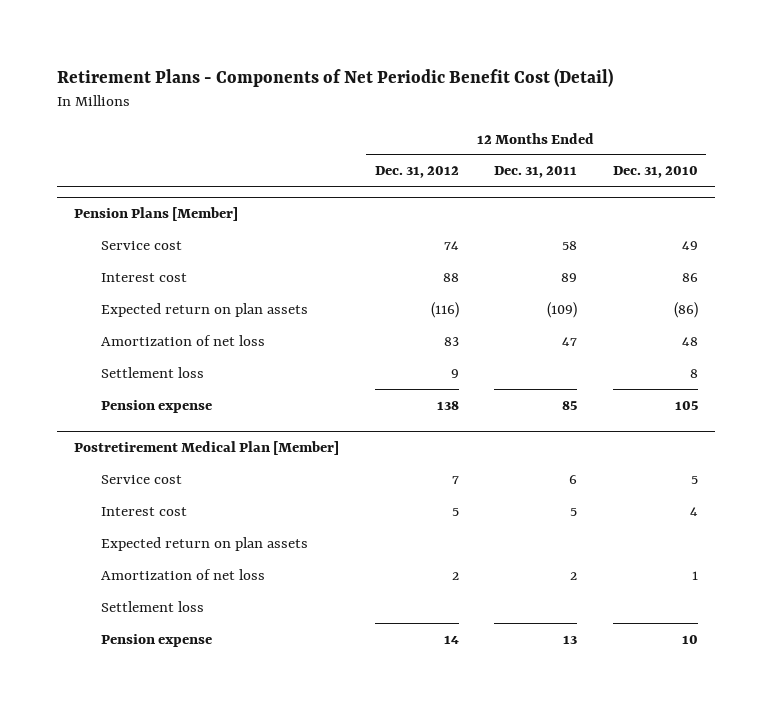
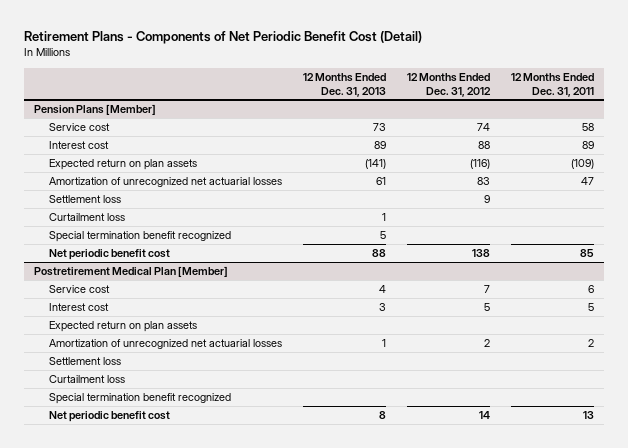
[612,166,698,179] Dec. 31, 2010 -> none
none -> [302,72,386,97] 12 Months Ended Dec. 31, 2013
[101,334,266,346] Amortization of net loss -> [48,176,282,187] Amortization of unrecognized net actuarial losses
none -> [48,212,125,221] Curtailment loss
none -> [48,230,231,242] Special termination benefit recognized
[101,399,213,413] Pension expense -> [48,248,170,260] Net periodic benefit cost
[101,568,266,580] Amortization of net loss -> [48,338,282,349] Amortization of unrecognized net actuarial losses
none -> [48,374,125,383] Curtailment loss
none -> [48,392,231,404] Special termination benefit recognized
[101,633,213,647] Pension expense -> [48,410,170,422] Net periodic benefit cost

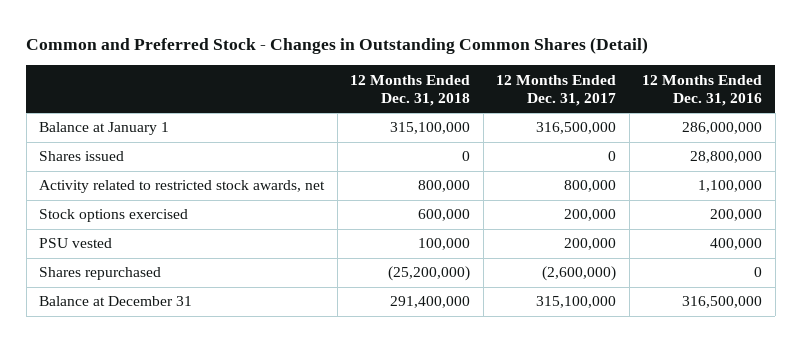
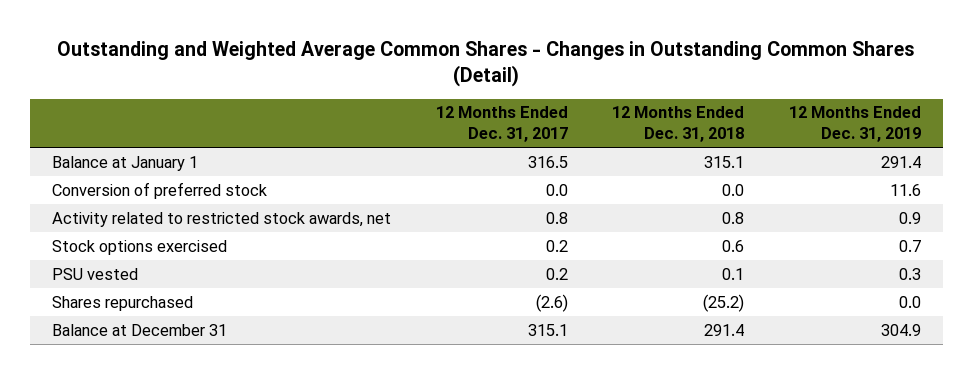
[26,37,649,55] Common and Preferred Stock - Changes in Outstanding Common Shares (Detail) -> [57,41,915,88] Outstanding and Weighted Average Common Shares - Changes in Outstanding Common Shares (Detail)
[642,74,763,106] 12 Months Ended Dec. 31, 2016 -> none
none -> [788,106,921,143] 12 Months Ended Dec. 31, 2019
[39,151,125,162] Shares issued -> none
[390,122,471,135] 315,100,000 -> [704,155,745,168] 315.1
[536,122,617,135] 316,500,000 -> [527,155,568,168] 316.5
none -> [52,181,268,199] Conversion of preferred stock
[418,180,471,193] 800,000 -> [722,211,745,224] 0.8
[564,180,617,193] 800,000 -> [545,211,568,224] 0.8
[418,209,471,222] 600,000 -> [722,239,745,252] 0.6
[564,209,617,222] 200,000 -> [545,239,568,252] 0.2
[418,238,471,251] 100,000 -> [722,267,745,280] 0.1
[564,238,617,251] 200,000 -> [545,267,568,280] 0.2
[388,266,471,282] (25,200,000) -> [703,293,745,312] (25.2)
[542,266,617,282] (2,600,000) -> [535,293,568,312] (2.6)
[390,296,471,309] 291,400,000 -> [704,323,745,336] 291.4
[536,296,617,309] 315,100,000 -> [527,323,568,336] 315.1

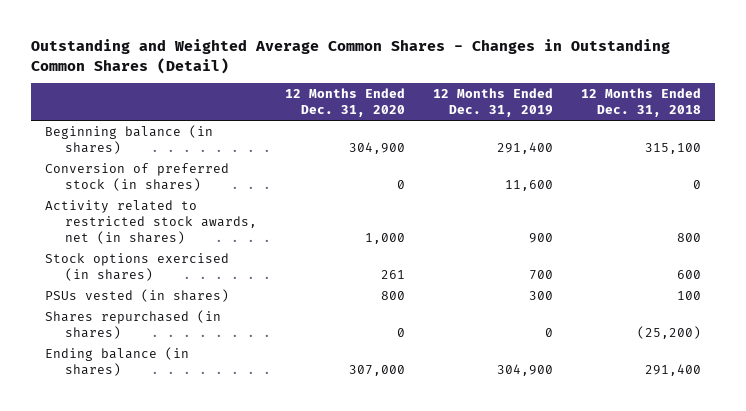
[435,106,568,143] 12 Months Ended Dec. 31, 2017 -> none
none -> [284,88,405,118] 12 Months Ended Dec. 31, 2020
[52,155,199,171] Balance at January 1 -> none
[52,323,228,336] Balance at December 31 -> none
none -> [45,124,214,154] Beginning balance (in shares)
[52,181,268,199] Conversion of preferred stock -> [45,162,230,191] Conversion of preferred stock (in shares)
[722,183,745,196] 0.0 -> [693,179,702,189] 0
[889,183,921,196] 11.6 -> [505,179,554,191] 11,600
[52,211,392,227] Activity related to restricted stock awards, net -> [45,199,257,244] Activity related to restricted stock awards, net (in shares)
[722,211,745,224] 0.8 -> [677,232,702,242] 800
[898,211,921,224] 0.9 -> [529,232,554,243] 900
[52,239,228,255] Stock options exercised -> [45,252,230,281] Stock options exercised (in shares)
[722,239,745,252] 0.6 -> [677,269,702,279] 600
[898,239,921,252] 0.7 -> [529,269,554,280] 700
[52,267,139,280] PSU vested -> [45,288,230,302] PSUs vested (in shares)
[722,267,745,280] 0.1 -> [677,290,702,300] 100
[898,267,921,280] 0.3 -> [529,290,554,300] 300
[52,295,194,311] Shares repurchased -> [45,309,222,339] Shares repurchased (in shares)
[703,293,745,312] (25.2) -> [637,325,702,339] (25,200)
[898,295,921,308] 0.0 -> [545,327,554,337] 0
none -> [45,346,190,376] Ending balance (in shares)

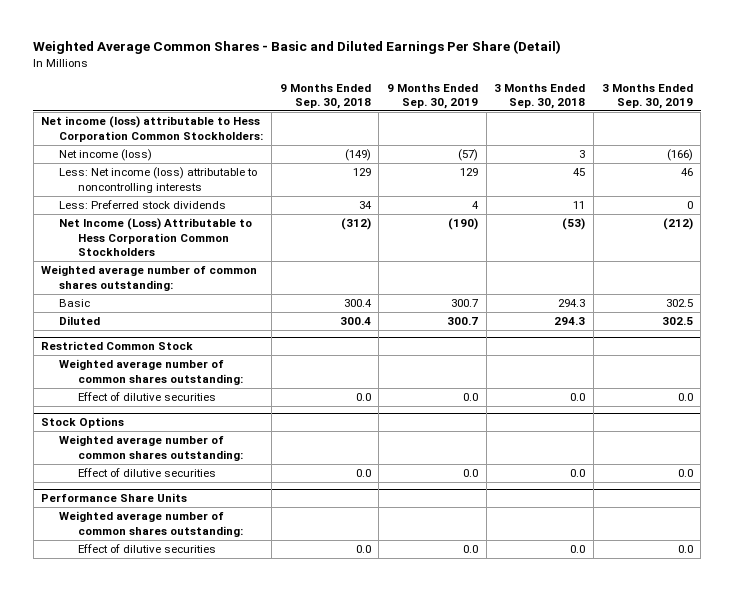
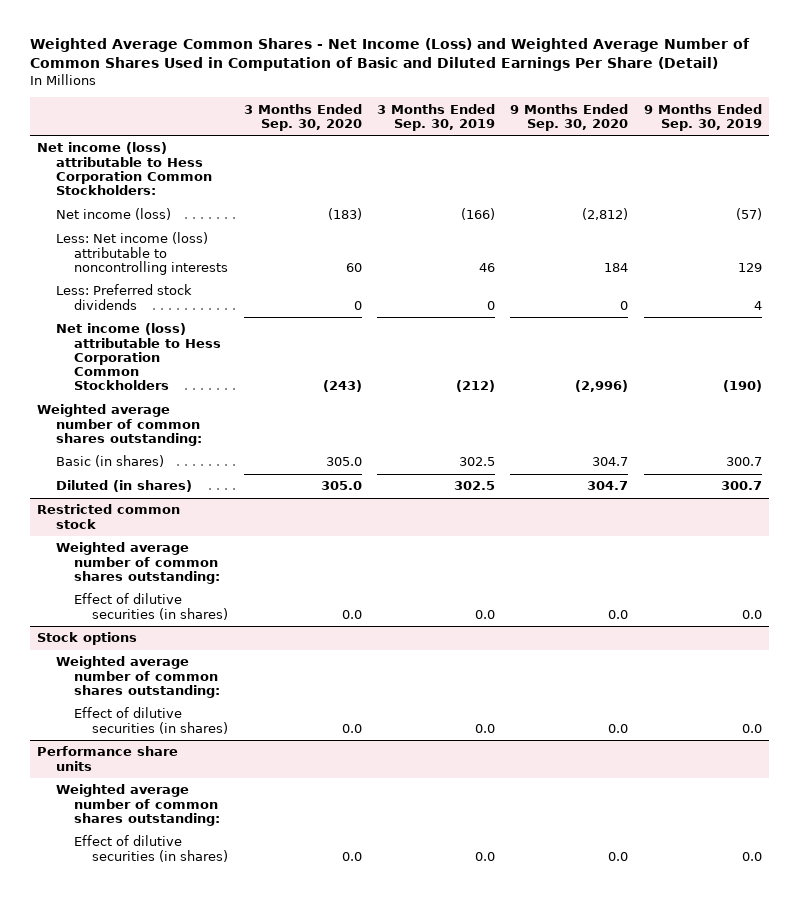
[33,40,562,55] Weighted Average Common Shares - Basic and Diluted Earnings Per Share (Detail) -> [29,37,750,72] Weighted Average Common Shares - Net Income (Loss) and Weighted Average Number of Common Shares Used in Computation of Basic and Diluted Earnings Per Share (Detail)
[279,83,371,109] 9 Months Ended Sep. 30, 2018 -> none
[494,83,586,109] 3 Months Ended Sep. 30, 2018 -> none
none -> [243,103,362,131] 3 Months Ended Sep. 30, 2020
none -> [510,103,629,131] 9 Months Ended Sep. 30, 2020
[59,218,253,257] Net Income (Loss) Attributable to Hess Corporation Common Stockholders -> [55,323,222,391] Net income (loss) attributable to Hess Corporation Common Stockholders
[59,299,91,308] Basic -> [55,455,164,468] Basic (in shares)
[59,316,101,326] Diluted -> [55,480,192,493] Diluted (in shares)
[41,341,194,351] Restricted Common Stock -> [37,504,181,529] Restricted common stock
[77,392,216,402] Effect of dilutive securities -> [74,593,229,620] Effect of dilutive securities (in shares)
[41,417,125,429] Stock Options -> [37,632,138,646] Stock options
[77,468,216,478] Effect of dilutive securities -> [74,707,229,734] Effect of dilutive securities (in shares)
[41,493,188,503] Performance Share Units -> [37,746,179,771] Performance share units
[77,544,216,554] Effect of dilutive securities -> [74,835,229,862] Effect of dilutive securities (in shares)

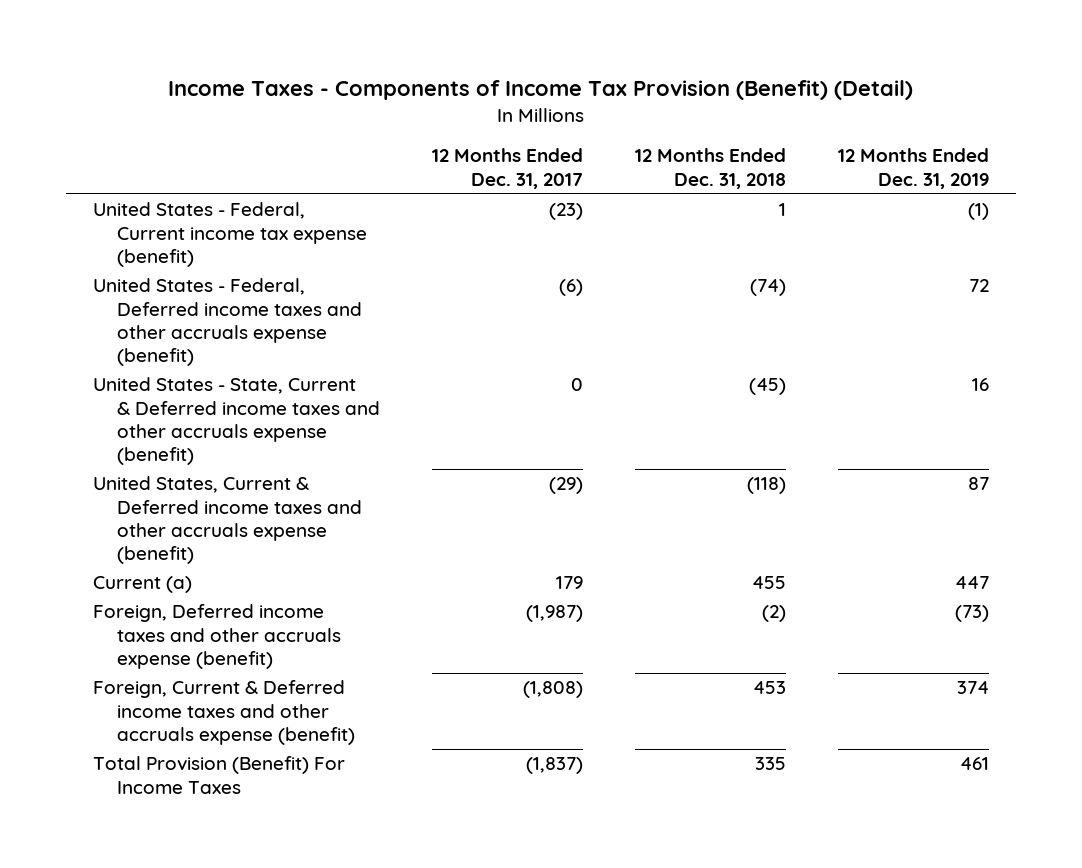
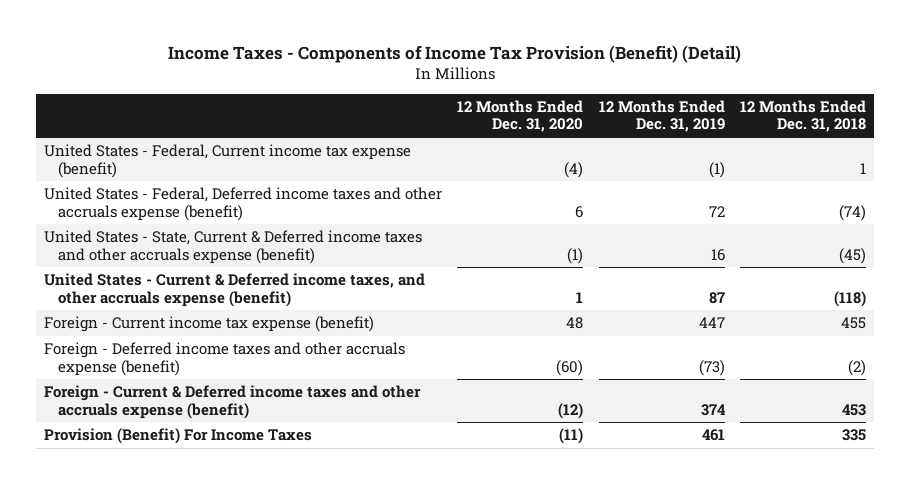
[432,148,584,189] 12 Months Ended Dec. 31, 2017 -> none
none -> [457,100,584,133] 12 Months Ended Dec. 31, 2020
[92,476,362,565] United States, Current & Deferred income taxes and other accruals expense (benefit) -> [43,273,425,307] United States - Current & Deferred income taxes, and other accruals expense (benefit)
[92,576,192,594] Current (a) -> [43,316,374,333] Foreign - Current income tax expense (benefit)
[92,604,341,670] Foreign, Deferred income taxes and other accruals expense (benefit) -> [43,342,405,376] Foreign - Deferred income taxes and other accruals expense (benefit)
[92,680,355,746] Foreign, Current & Deferred income taxes and other accruals expense (benefit) -> [43,385,421,419] Foreign - Current & Deferred income taxes and other accruals expense (benefit)
[92,756,345,794] Total Provision (Benefit) For Income Taxes -> [43,428,312,445] Provision (Benefit) For Income Taxes

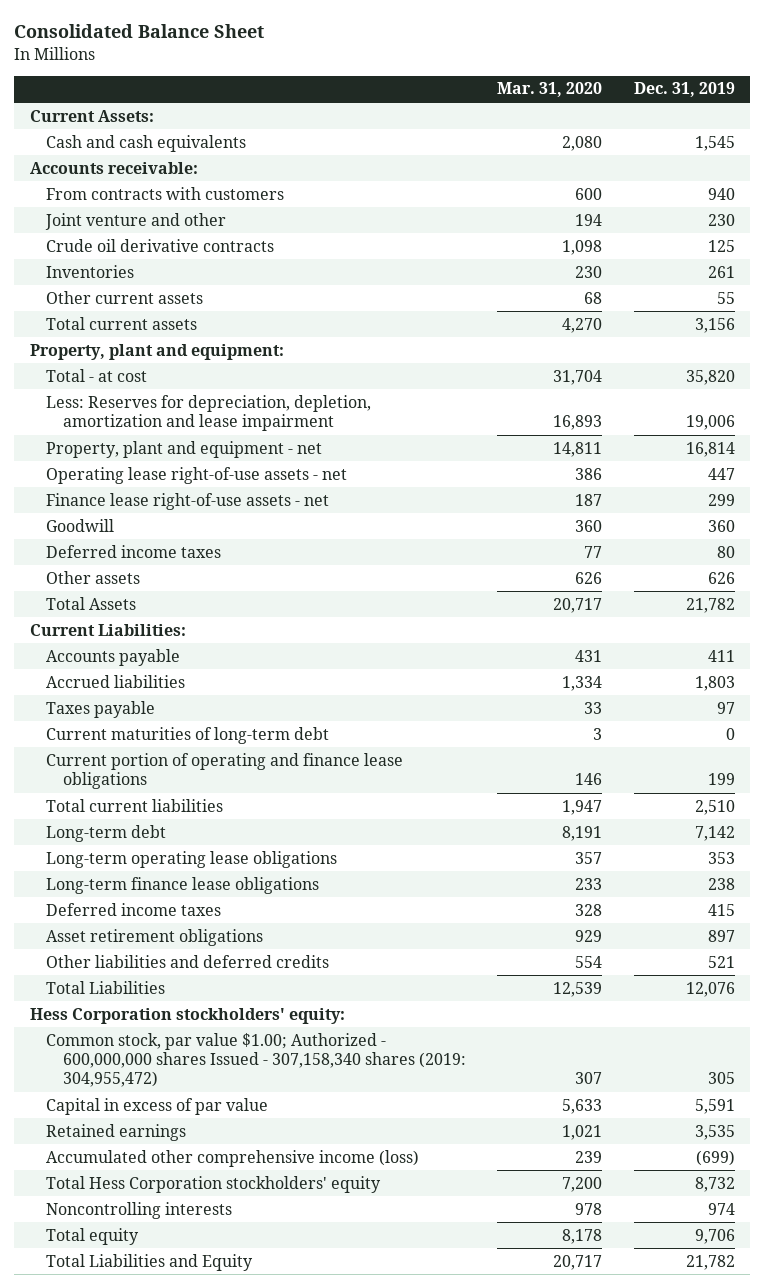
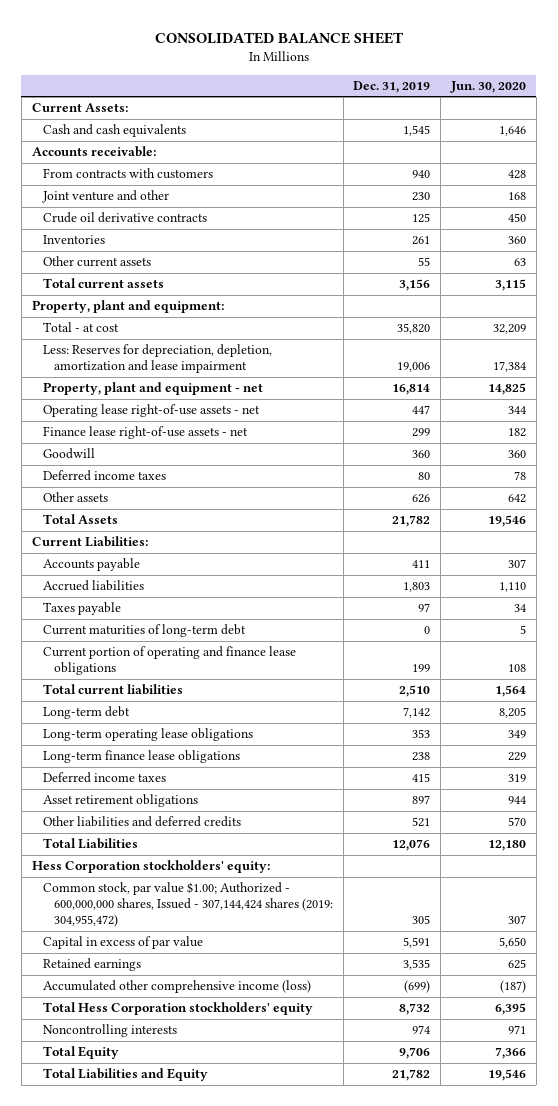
[13,24,264,39] Consolidated Balance Sheet -> [154,31,403,44] CONSOLIDATED BALANCE SHEET
[497,82,603,98] Mar. 31, 2020 -> none
none -> [450,80,527,93] Jun. 30, 2020
[46,1032,466,1088] Common stock, par value $1.00; Authorized - 600,000,000 shares Issued - 307,158,340 shares (2019: 304,955,472) -> [42,882,333,928] Common stock, par value $1.00; Authorized - 600,000,000 shares, Issued - 307,144,424 shares (2019: 304,955,472)
[46,1227,140,1245] Total equity -> [42,1046,119,1060] Total Equity

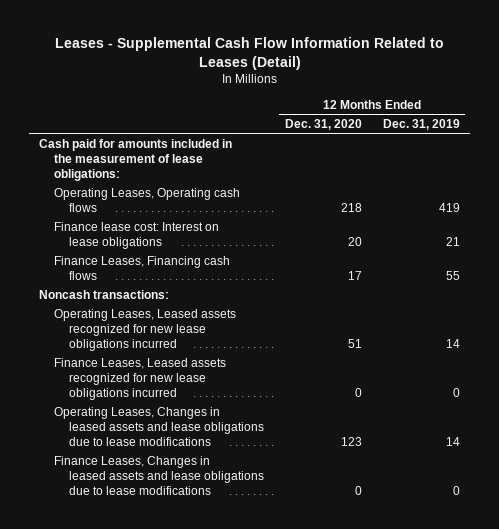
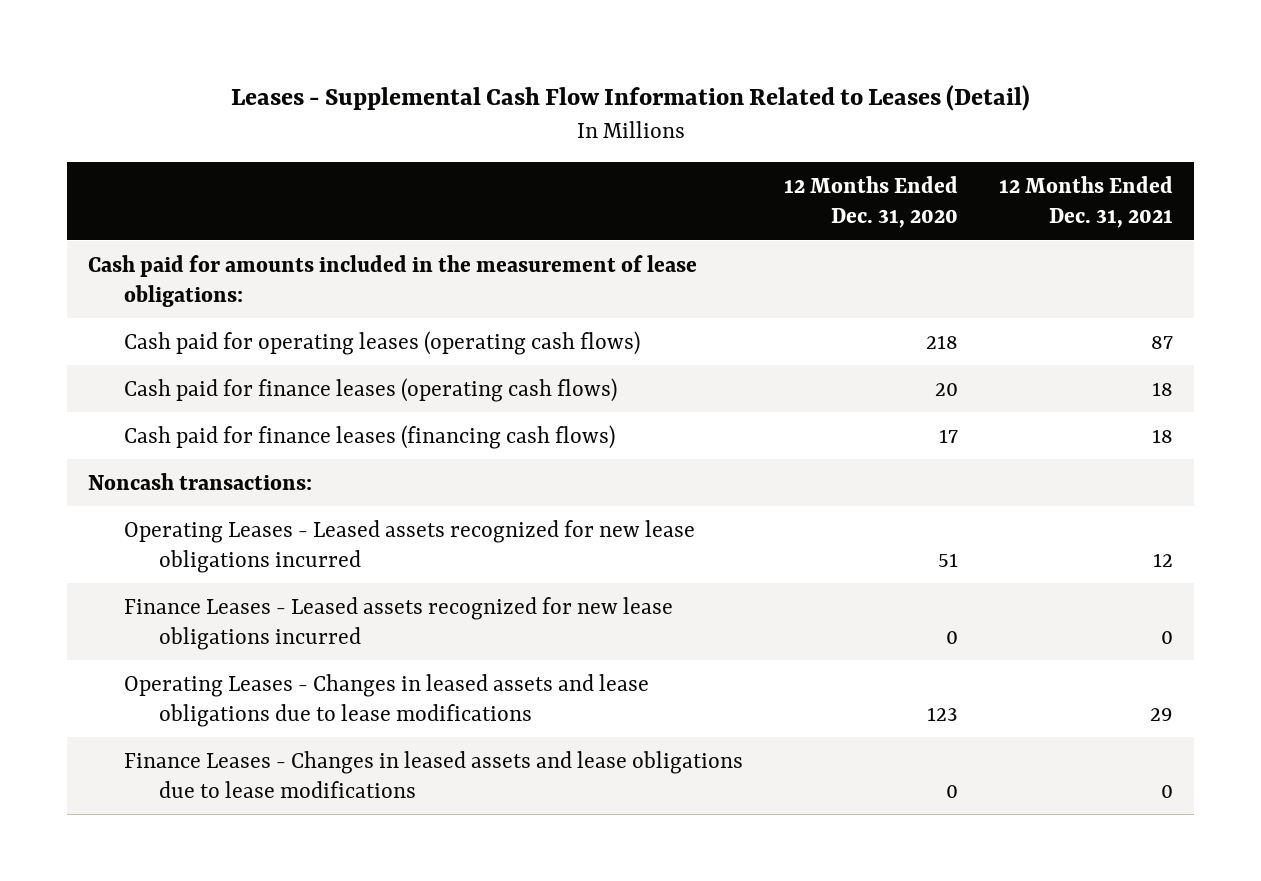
[382,118,460,130] Dec. 31, 2019 -> none
none -> [999,175,1174,229] 12 Months Ended Dec. 31, 2021
[54,221,220,249] Finance lease cost: Interest on lease obligations -> none
[54,187,241,212] Operating Leases, Operating cash flows -> [123,330,640,355] Cash paid for operating leases (operating cash flows)
none -> [123,377,617,402] Cash paid for finance leases (operating cash flows)
[54,255,231,280] Finance Leases, Financing cash flows -> [123,424,615,449] Cash paid for finance leases (financing cash flows)
[54,308,237,351] Operating Leases, Leased assets recognized for new lease obligations incurred -> [123,519,695,573] Operating Leases - Leased assets recognized for new lease obligations incurred
[54,357,227,400] Finance Leases, Leased assets recognized for new lease obligations incurred -> [123,596,673,650] Finance Leases - Leased assets recognized for new lease obligations incurred
[54,406,264,446] Operating Leases, Changes in leased assets and lease obligations due to lease modifications -> [123,673,649,727] Operating Leases - Changes in leased assets and lease obligations due to lease modifications
[54,455,264,495] Finance Leases, Changes in leased assets and lease obligations due to lease modifications -> [123,750,743,798] Finance Leases - Changes in leased assets and lease obligations due to lease modifications

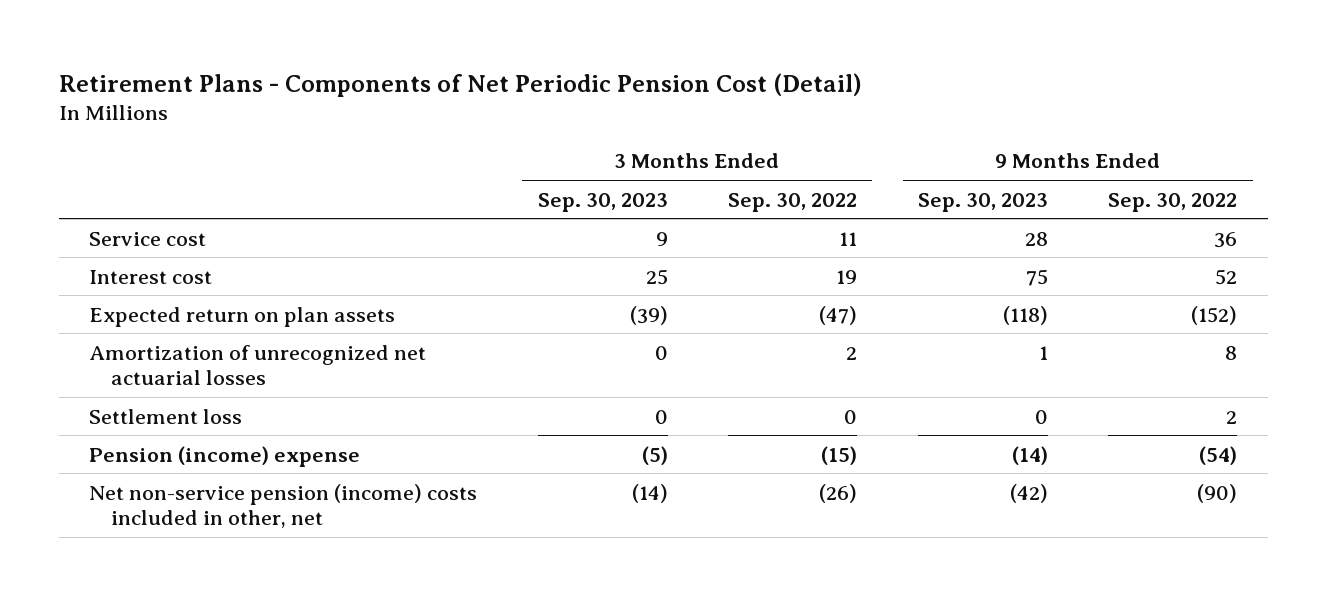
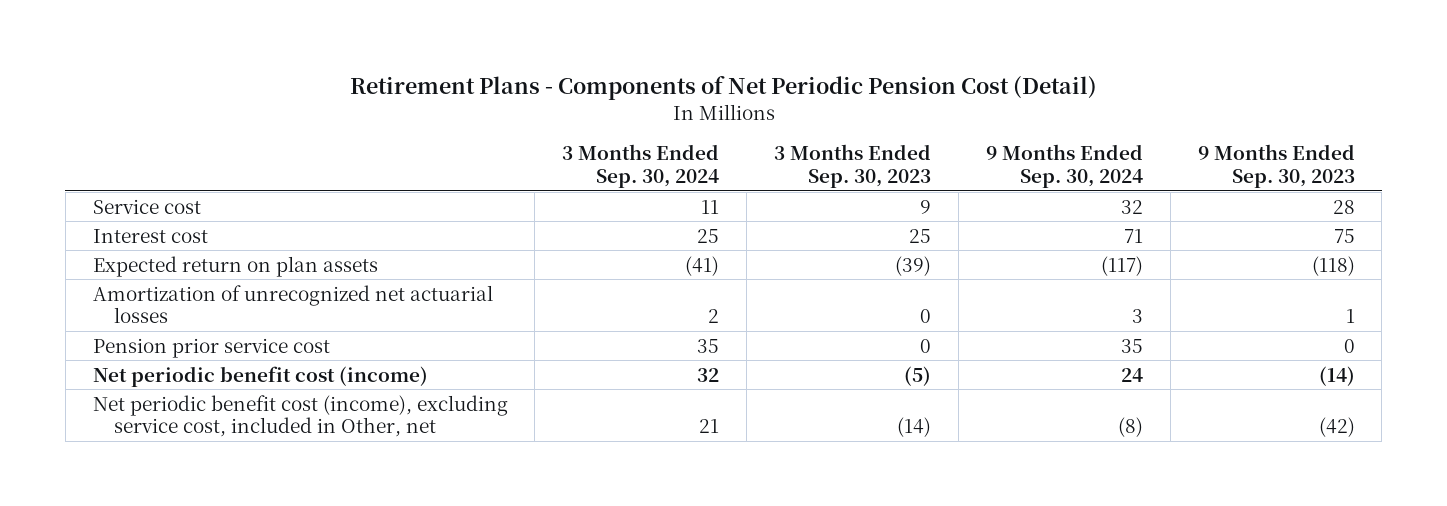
[728,192,858,212] Sep. 30, 2022 -> none
[1108,192,1238,212] Sep. 30, 2022 -> none
none -> [562,144,720,189] 3 Months Ended Sep. 30, 2024
none -> [985,144,1143,189] 9 Months Ended Sep. 30, 2024
[88,408,242,424] Settlement loss -> none
none -> [92,337,330,358] Pension prior service cost
[88,445,360,467] Pension (income) expense -> [92,365,428,387] Net periodic benefit cost (income)
[88,483,477,528] Net non-service pension (income) costs included in other, net -> [92,394,508,438] Net periodic benefit cost (income), excluding service cost, included in Other, net

